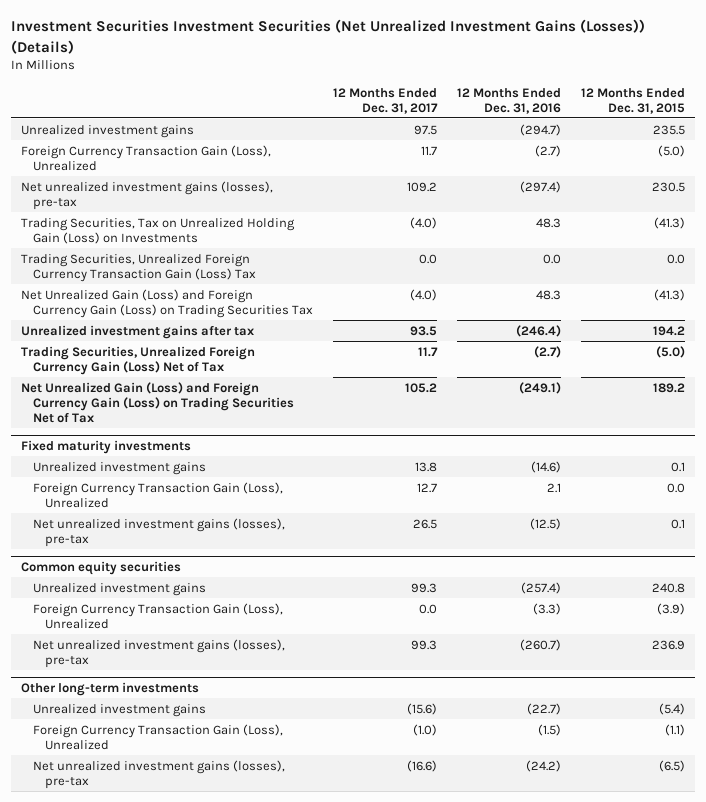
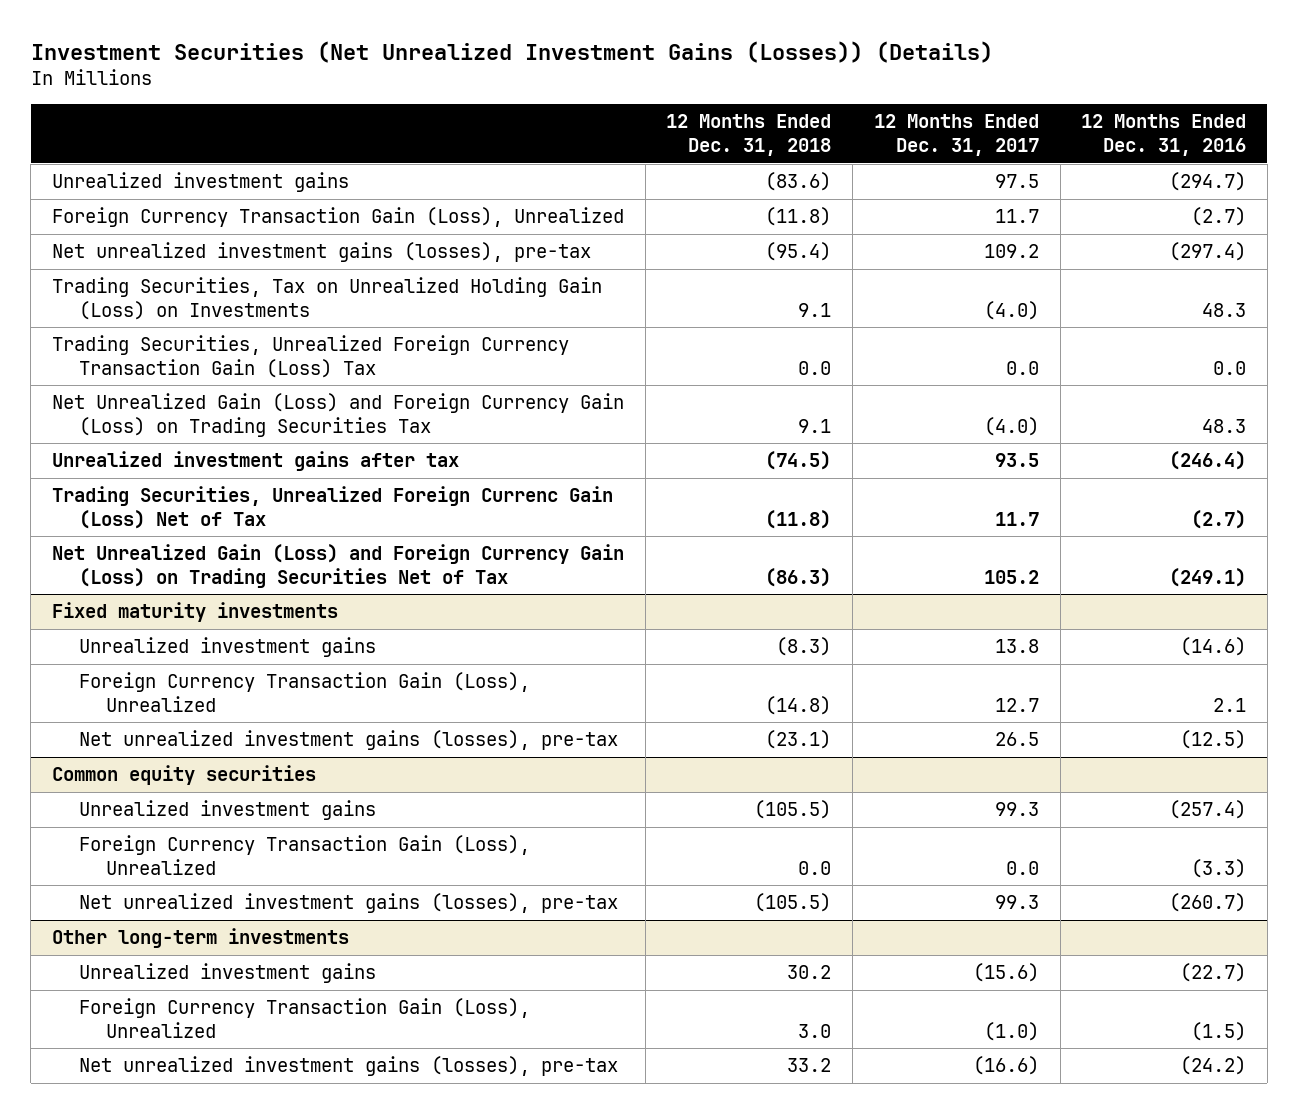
[11,19,646,54] Investment Securities Investment Securities (Net Unrealized Investment Gains (Losses)) (Details) -> [30,40,993,63] Investment Securities (Net Unrealized Investment Gains (Losses)) (Details)
[581,87,686,114] 12 Months Ended Dec. 31, 2015 -> none
none -> [666,114,832,156] 12 Months Ended Dec. 31, 2018
[21,345,256,375] Trading Securities, Unrealized Foreign Currency Gain (Loss) Net of Tax -> [51,486,613,529] Trading Securities, Unrealized Foreign Currenc Gain (Loss) Net of Tax

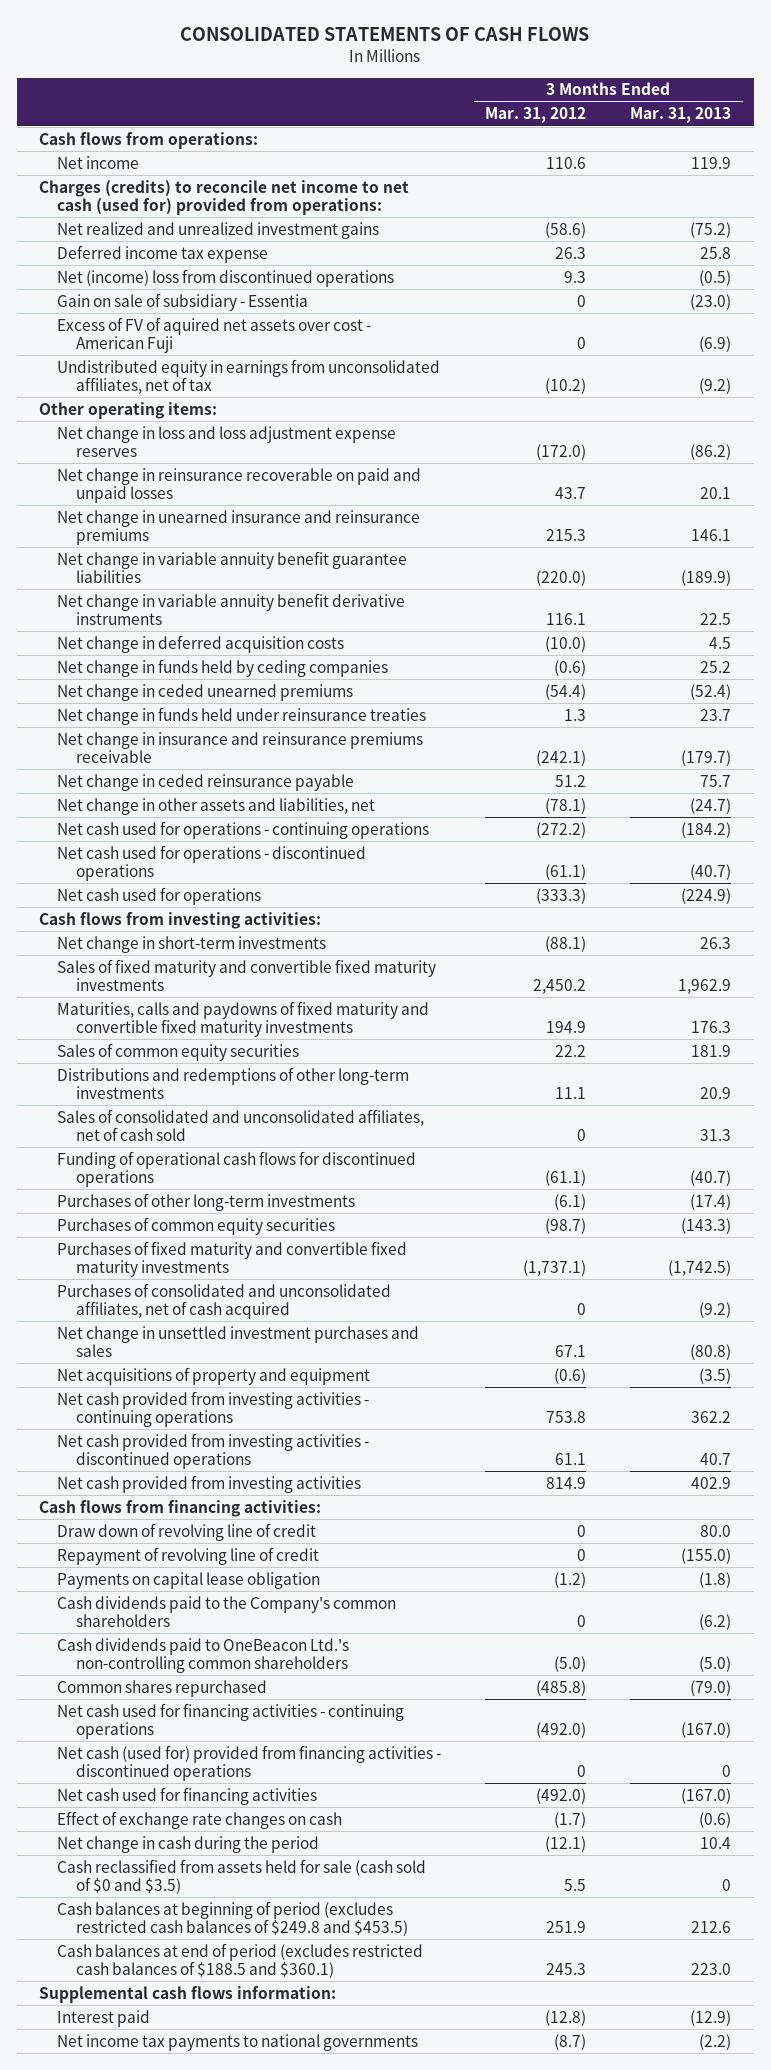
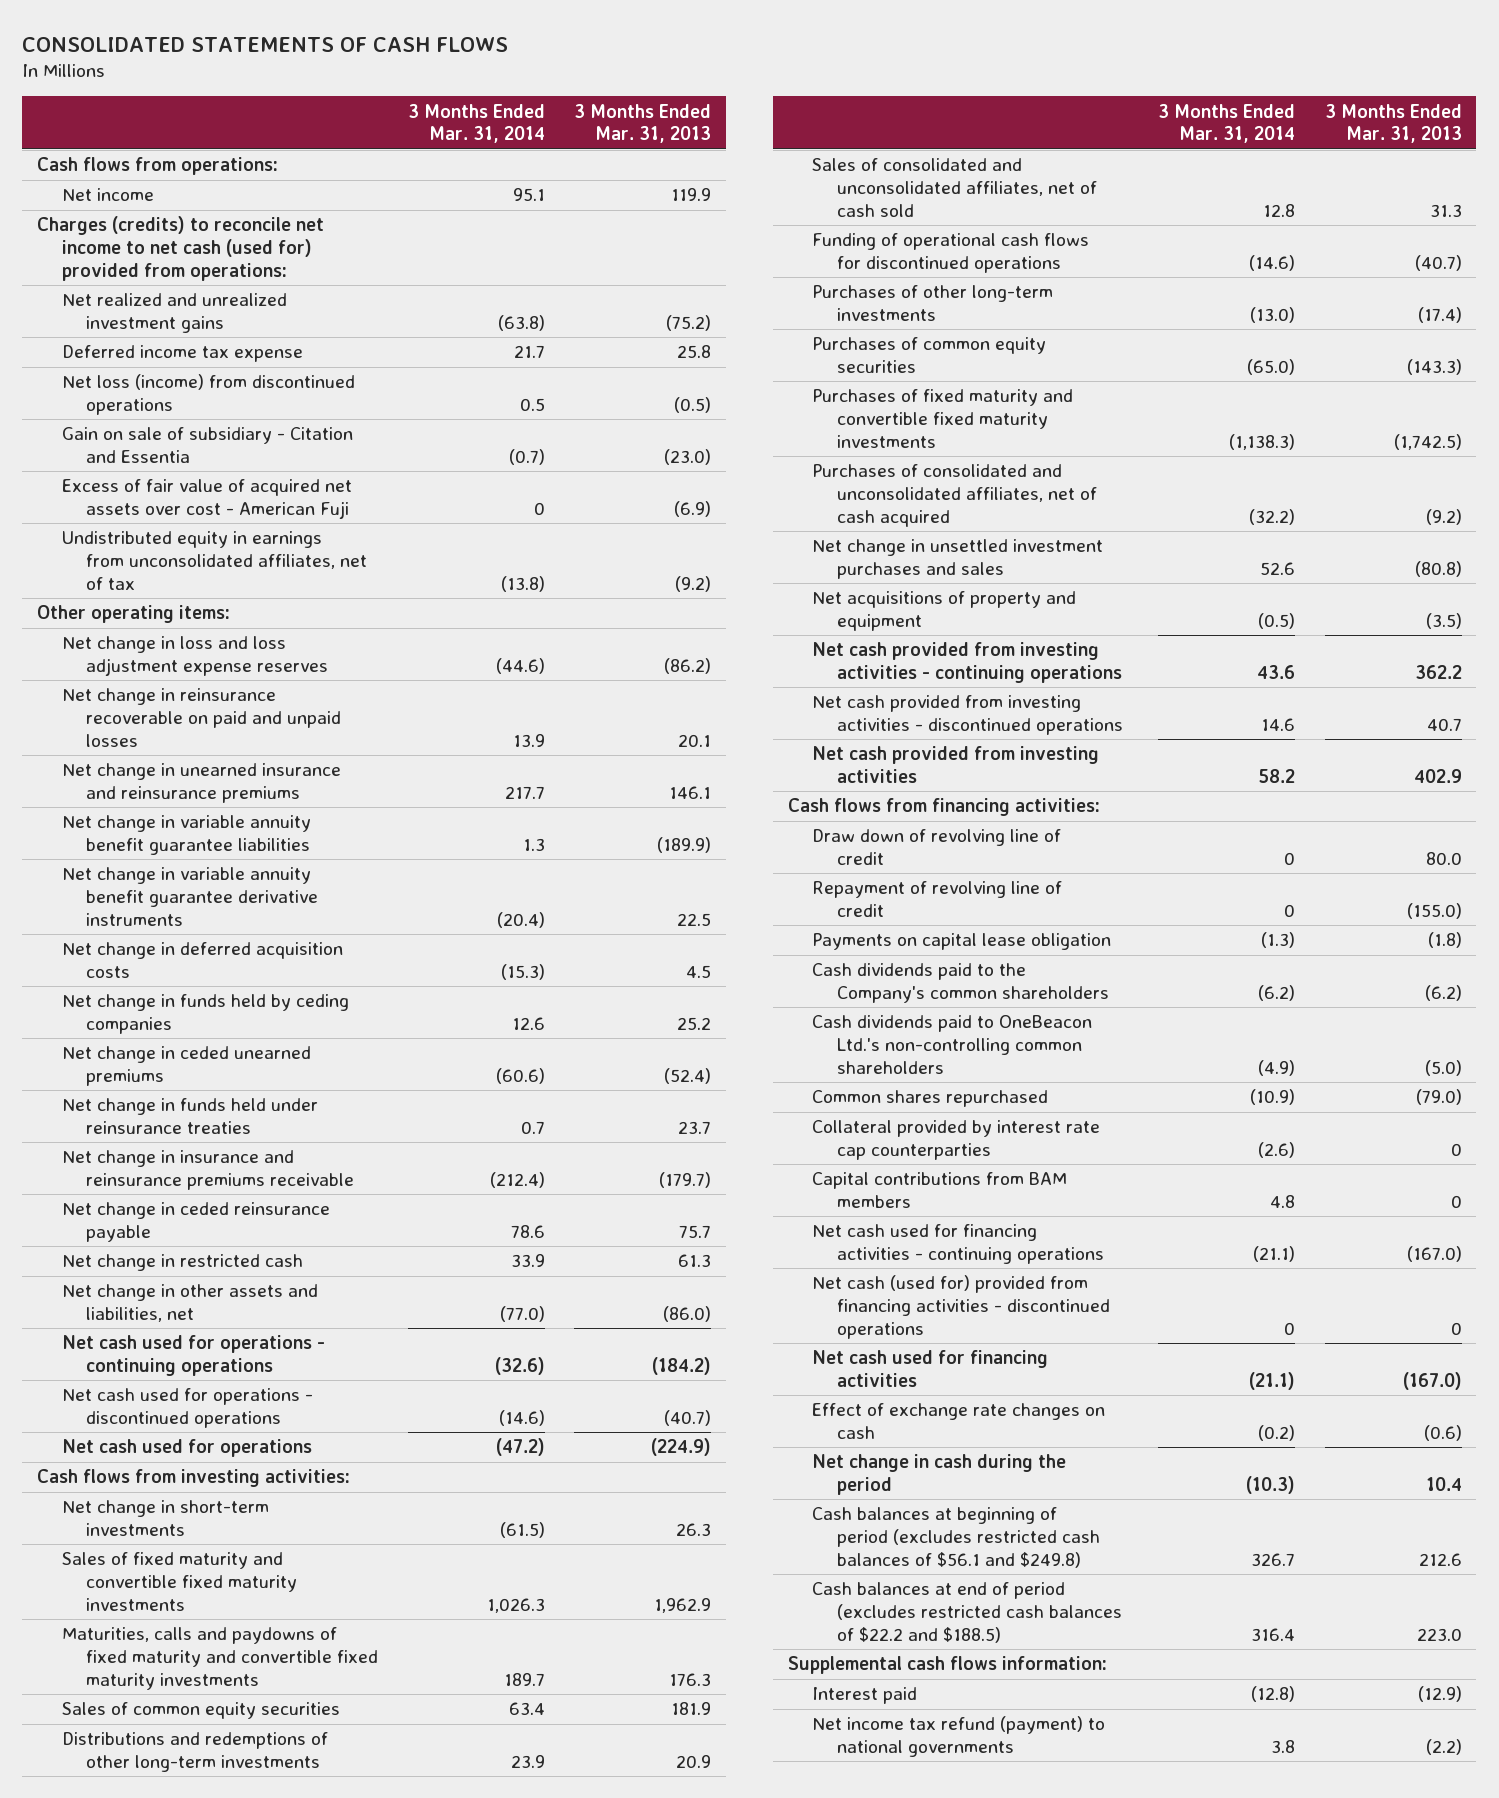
[485,107,587,124] Mar. 31, 2012 -> none
none -> [407,103,545,144] 3 Months Ended Mar. 31, 2014
[57,268,395,287] Net (income) loss from discontinued operations -> [61,374,355,416] Net loss (income) from discontinued operations
[57,292,309,311] Gain on sale of subsidiary - Essentia -> [61,427,353,464] Gain on sale of subsidiary - Citation and Essentia
[57,316,372,354] Excess of FV of aquired net assets over cost - American Fuji -> [61,479,352,520] Excess of fair value of acquired net assets over cost - American Fuji
[57,592,406,626] Net change in variable annuity benefit derivative instruments -> [61,867,319,926] Net change in variable annuity benefit guarantee derivative instruments
none -> [61,1254,303,1272] Net change in restricted cash
[690,797,732,814] (24.7) -> [663,1306,712,1323] (86.0)
none -> [812,1120,1101,1161] Collateral provided by interest rate cap counterparties
none -> [812,1172,1068,1209] Capital contributions from BAM members
[57,1858,427,1895] Cash reclassified from assets held for sale (cash sold of $0 and $3.5) -> none
[57,1900,408,1937] Cash balances at beginning of period (excludes restricted cash balances of $249.8 and $453.5) -> [812,1507,1100,1568] Cash balances at beginning of period (excludes restricted cash balances of $56.1 and $249.8)
[57,1942,424,1979] Cash balances at end of period (excludes restricted cash balances of $188.5 and $360.1) -> [812,1582,1122,1643] Cash balances at end of period (excludes restricted cash balances of $22.2 and $188.5)
[57,2033,419,2051] Net income tax payments to national governments -> [812,1716,1106,1758] Net income tax refund (payment) to national governments

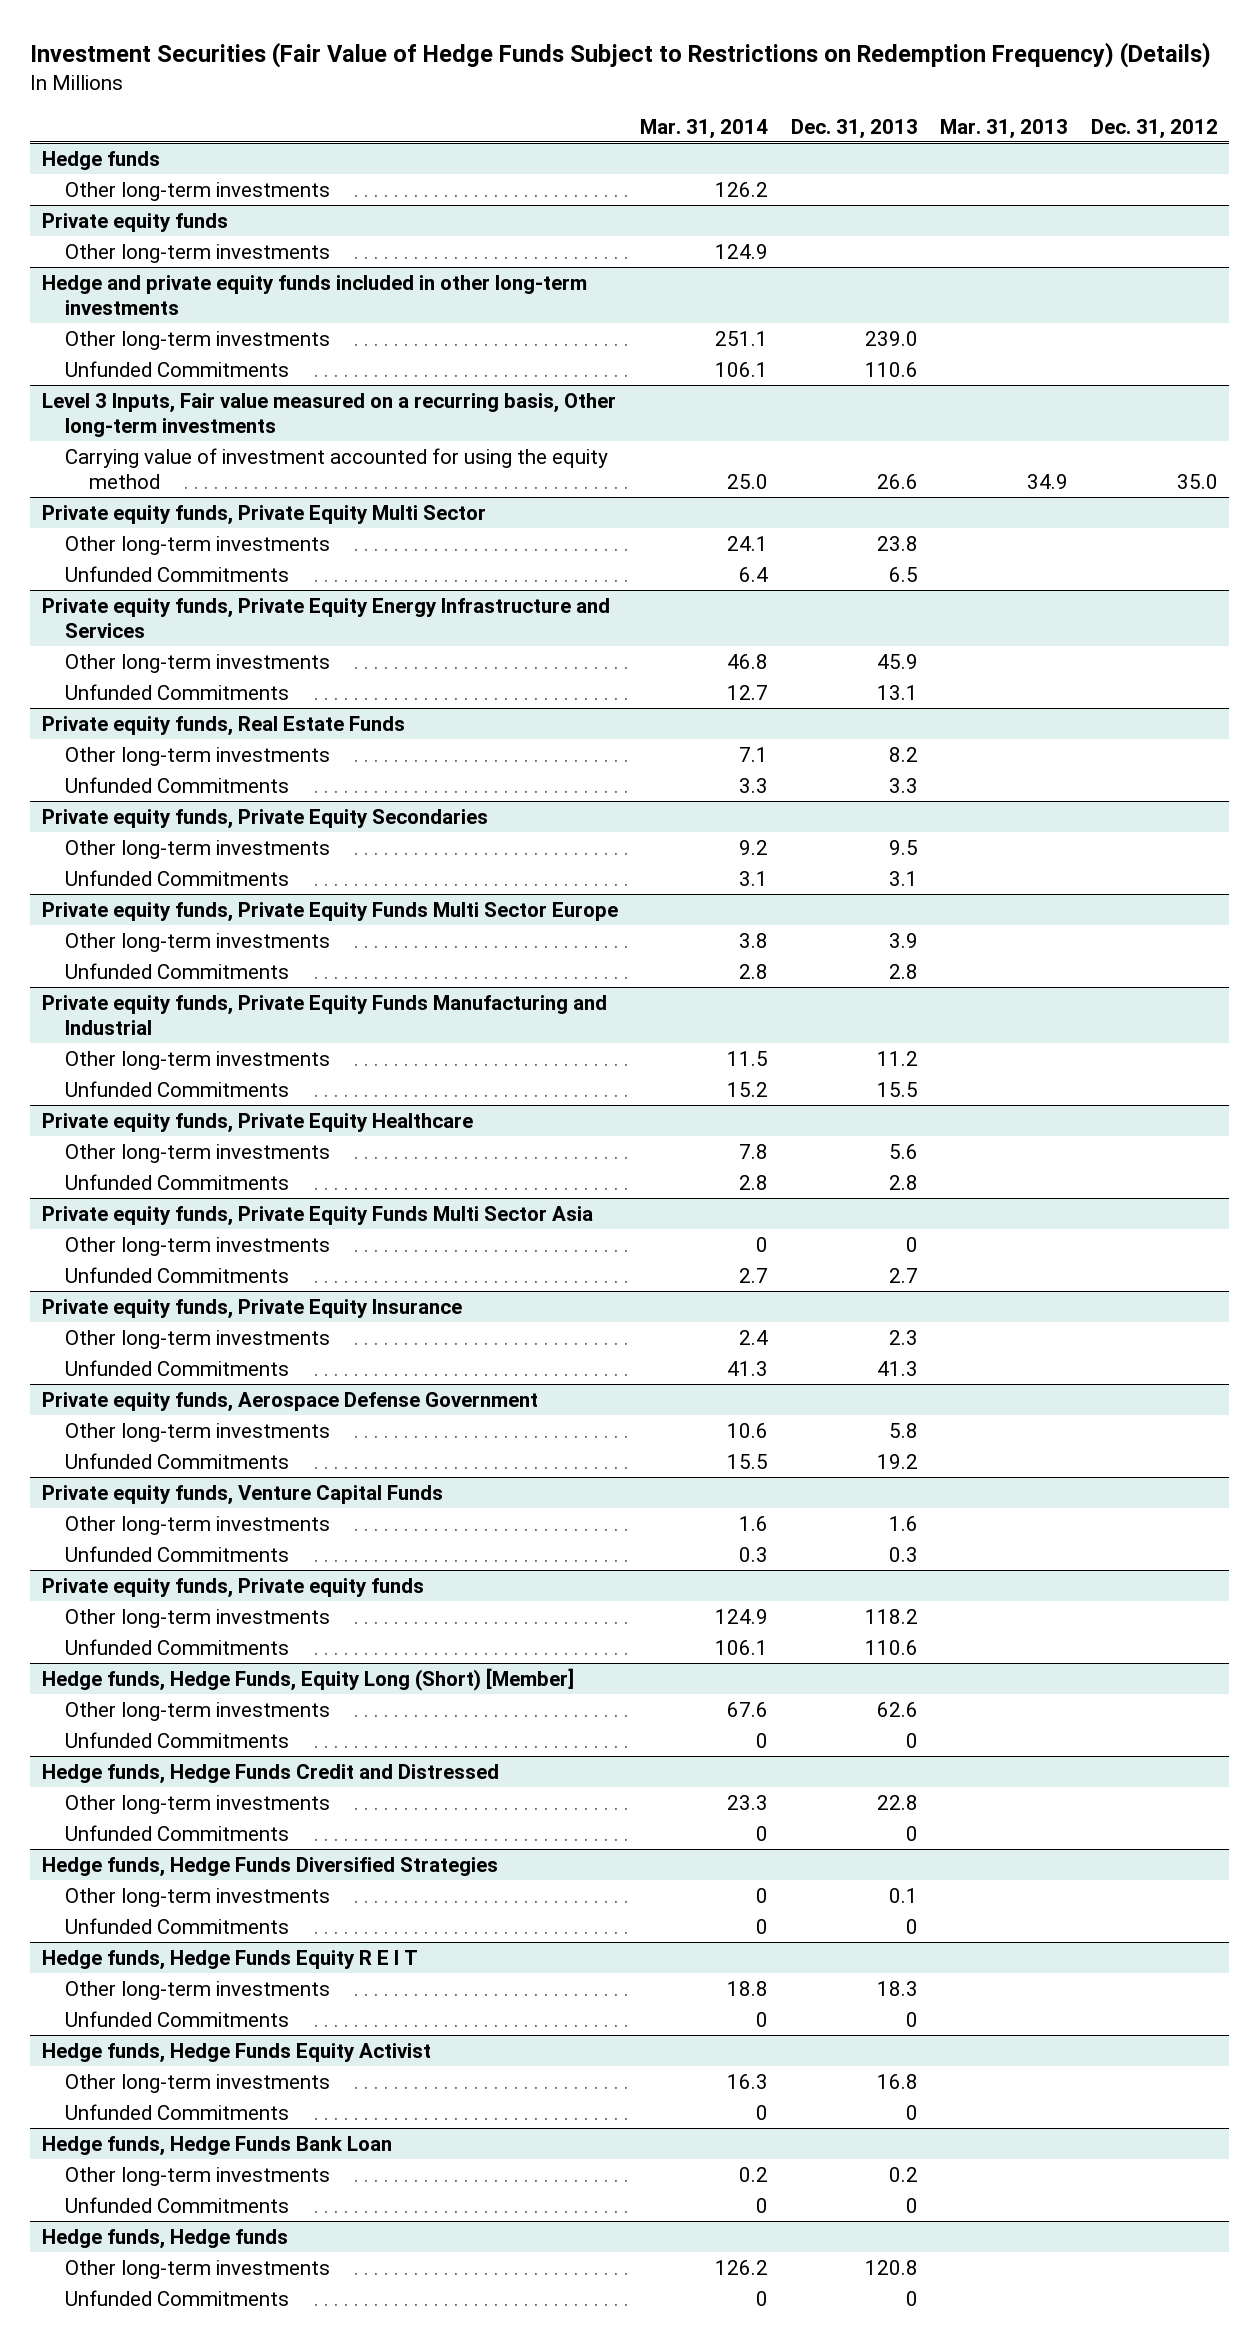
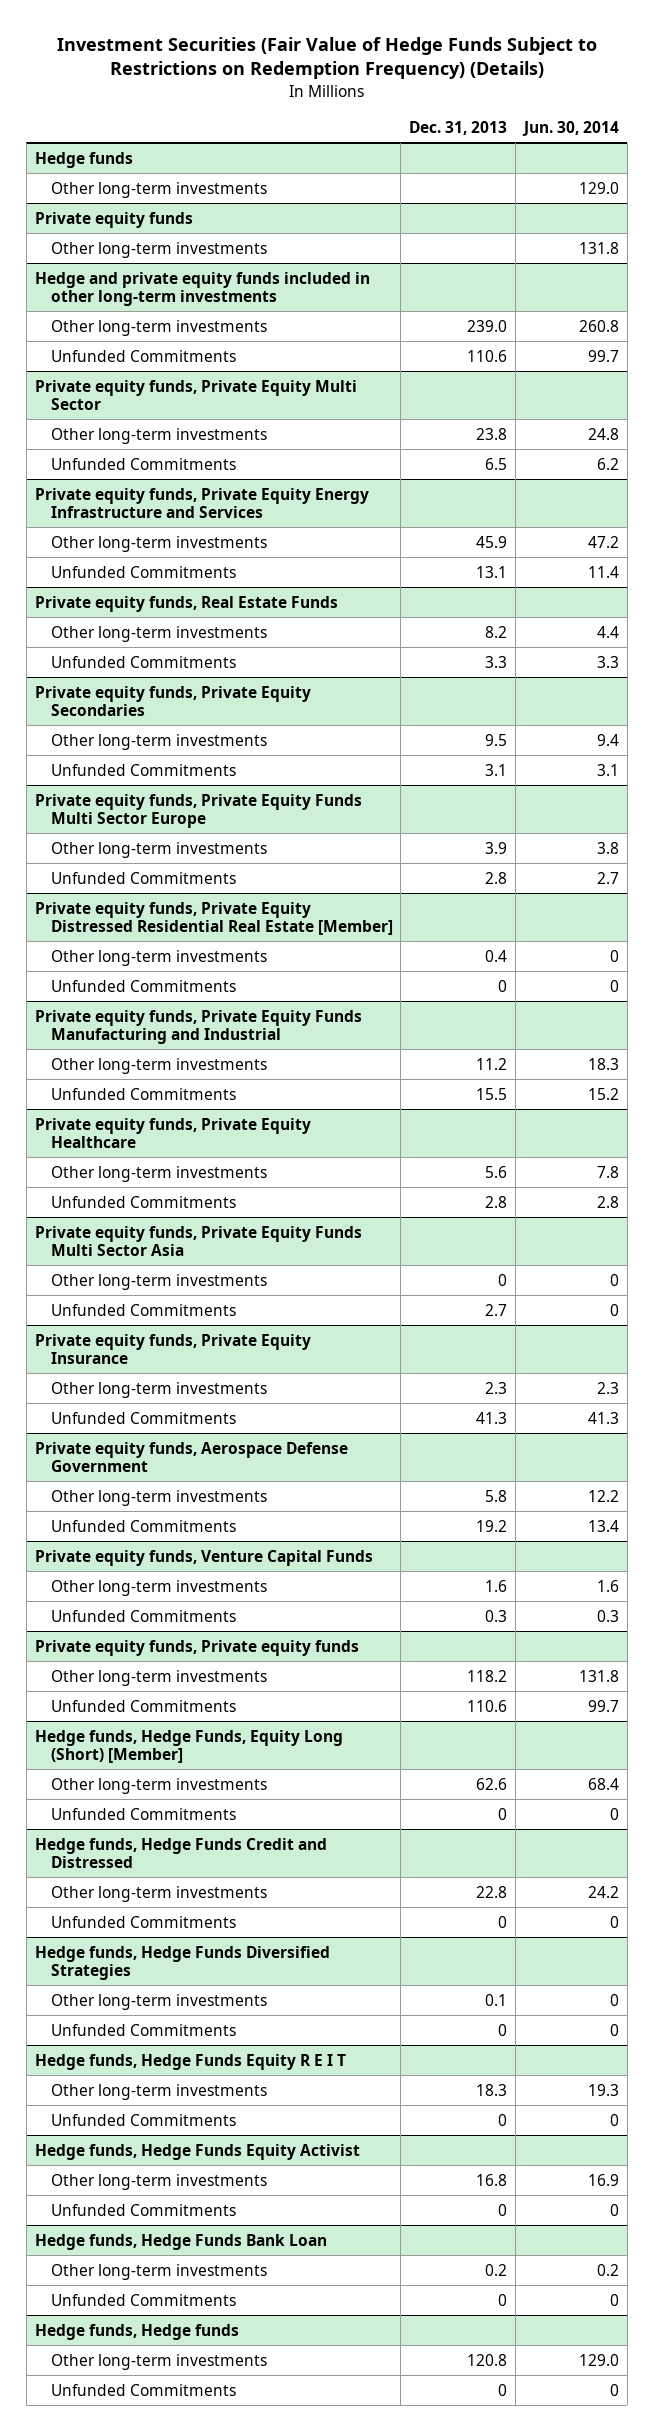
[640,118,769,139] Mar. 31, 2014 -> none
[940,118,1069,139] Mar. 31, 2013 -> none
[1090,118,1218,139] Dec. 31, 2012 -> none
none -> [521,120,619,136] Jun. 30, 2014
[41,392,616,437] Level 3 Inputs, Fair value measured on a recurring basis, Other long-term investments -> none
[65,447,609,489] Carrying value of investment accounted for using the equity method -> none
none -> [34,901,393,936] Private equity funds, Private Equity Distressed Residential Real Estate [Member]
none -> [50,949,267,966] Other long-term investments
none -> [50,979,236,992] Unfunded Commitments

